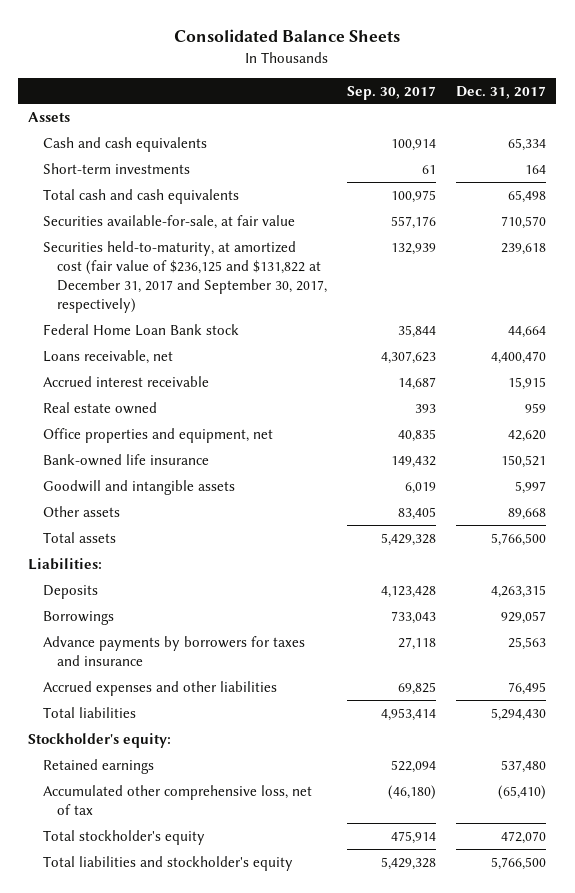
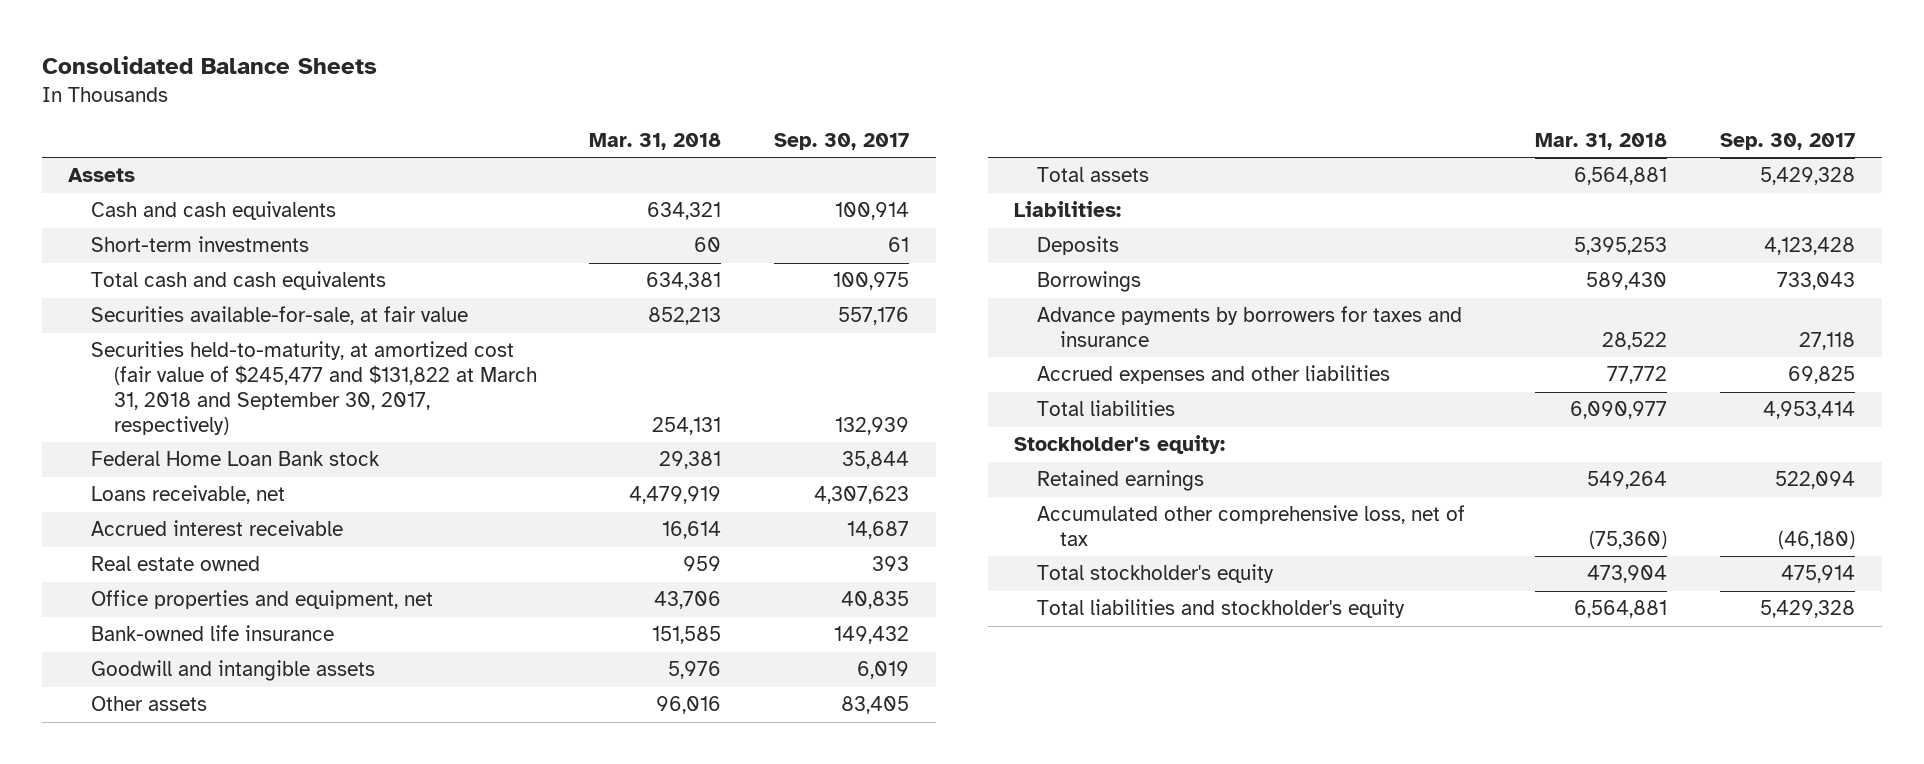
[456,85,547,99] Dec. 31, 2017 -> none
none -> [589,133,722,151] Mar. 31, 2018
[42,240,328,314] Securities held-to-maturity, at amortized cost (fair value of $236,125 and $131,822 at December 31, 2017 and September 30, 2017, respectively) -> [90,341,537,435] Securities held-to-maturity, at amortized cost (fair value of $245,477 and $131,822 at March 31, 2018 and September 30, 2017, respectively)

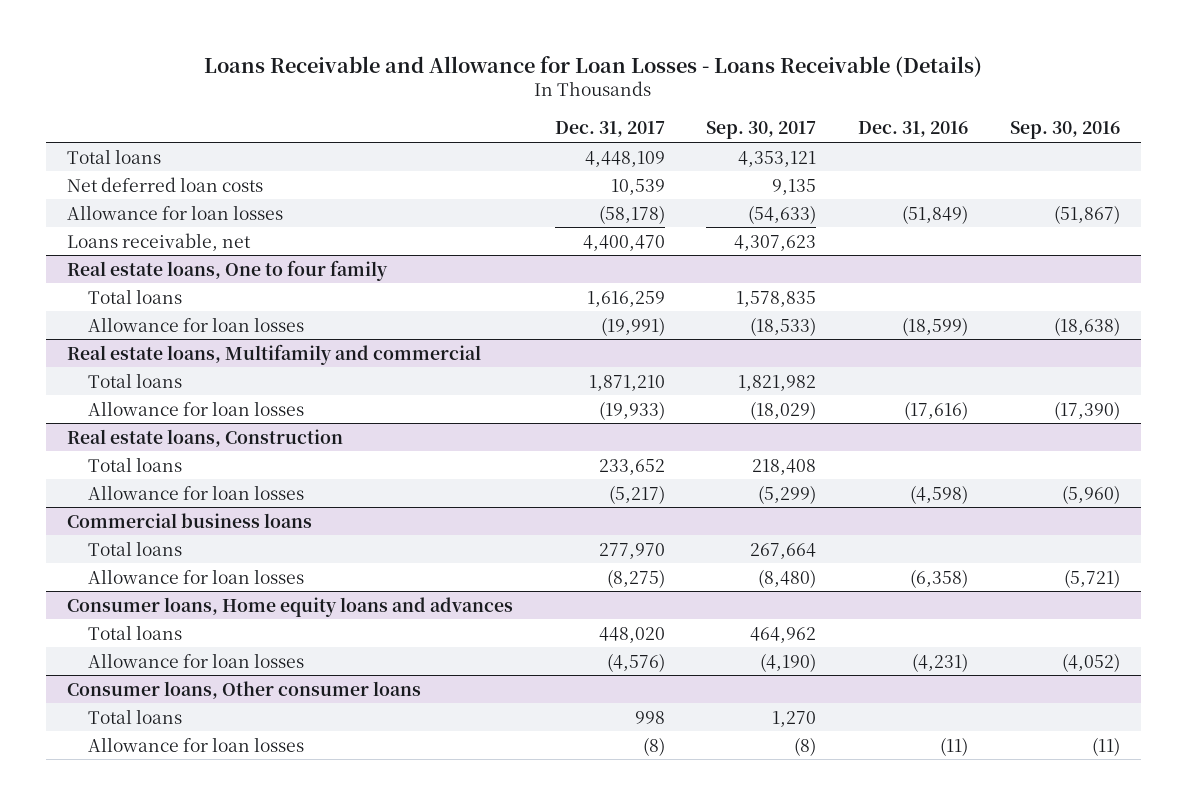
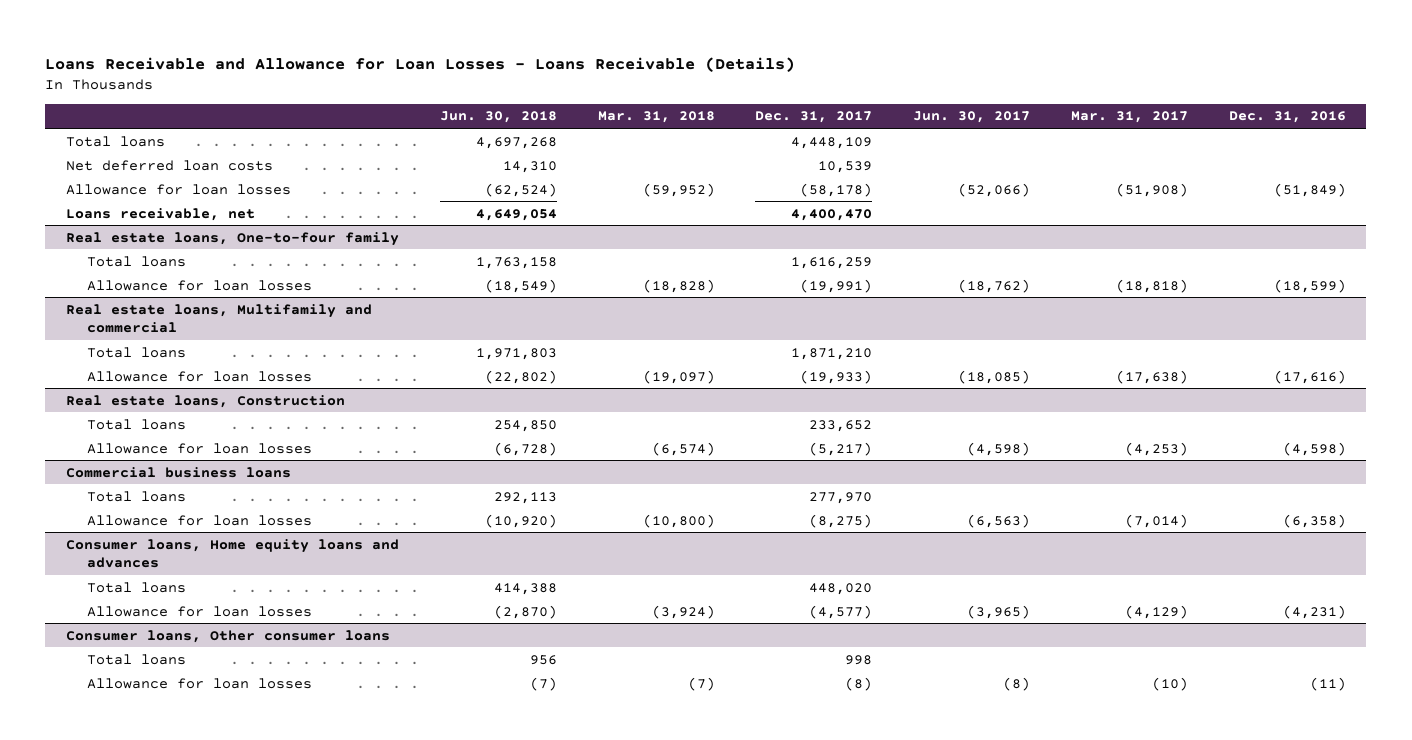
[706,121,817,140] Sep. 30, 2017 -> none
[1009,121,1120,140] Sep. 30, 2016 -> none
none -> [439,111,557,124] Jun. 30, 2018
none -> [597,111,715,124] Mar. 31, 2018
none -> [913,111,1031,124] Jun. 30, 2017
none -> [1071,111,1189,124] Mar. 31, 2017
[66,259,388,281] Real estate loans, One to four family -> [65,231,399,246] Real estate loans, One-to-four family
[606,652,665,672] (4,576) -> [809,604,873,619] (4,577)

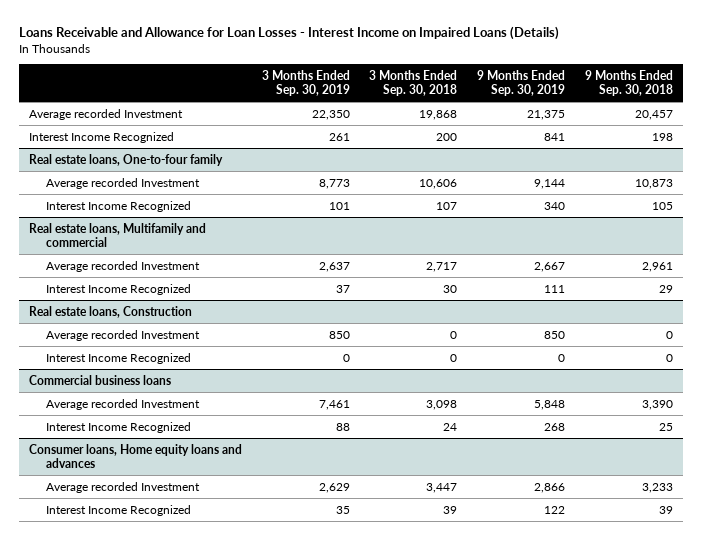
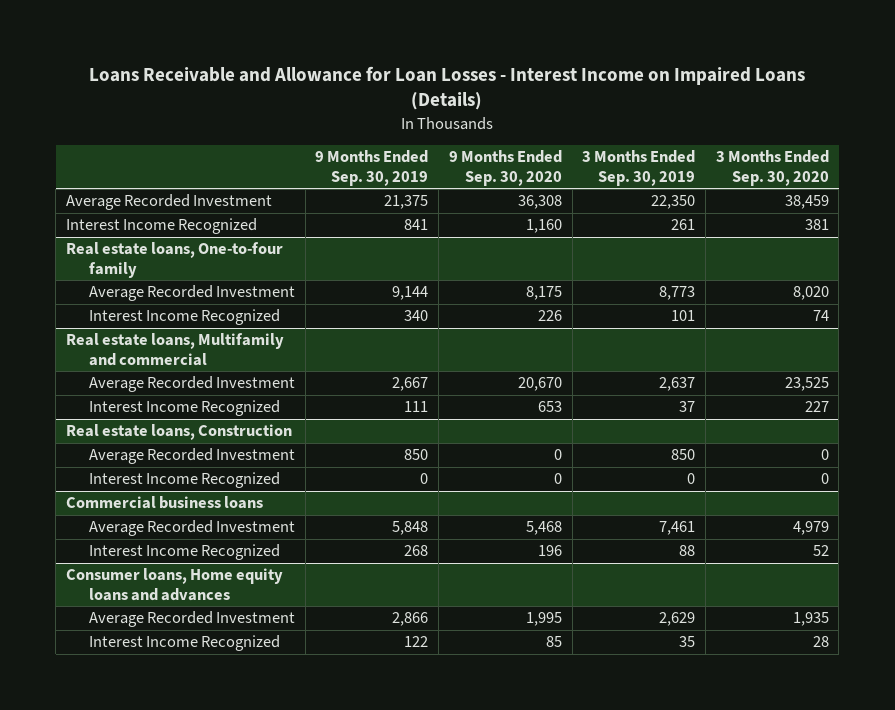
[369,69,458,97] 3 Months Ended Sep. 30, 2018 -> none
[584,69,673,97] 9 Months Ended Sep. 30, 2018 -> none
none -> [448,150,562,186] 9 Months Ended Sep. 30, 2020
none -> [715,150,829,186] 3 Months Ended Sep. 30, 2020
[29,108,184,120] Average recorded Investment -> [65,194,272,211] Average Recorded Investment
[45,177,200,189] Average recorded Investment -> [89,285,296,302] Average Recorded Investment
[45,260,200,272] Average recorded Investment -> [89,376,296,393] Average Recorded Investment
[45,329,200,341] Average recorded Investment -> [89,448,296,465] Average Recorded Investment
[45,398,200,410] Average recorded Investment -> [89,520,296,537] Average Recorded Investment
[45,481,200,493] Average recorded Investment -> [89,611,296,628] Average Recorded Investment

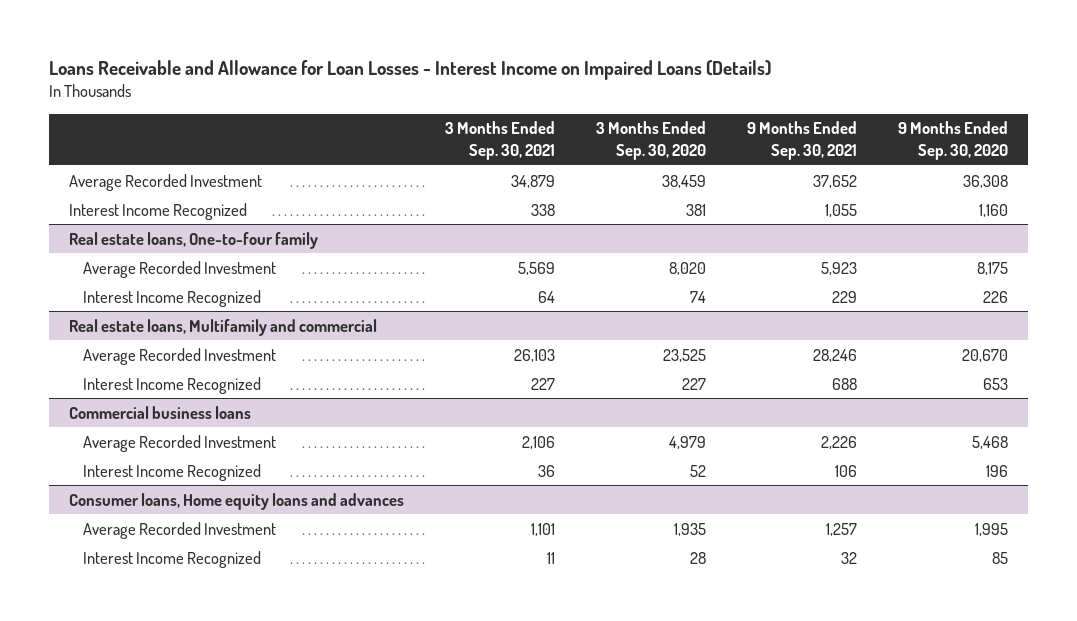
[315,150,429,186] 9 Months Ended Sep. 30, 2019 -> none
[582,150,696,186] 3 Months Ended Sep. 30, 2019 -> none
none -> [445,121,556,160] 3 Months Ended Sep. 30, 2021
none -> [746,121,857,160] 9 Months Ended Sep. 30, 2021
[65,424,292,441] Real estate loans, Construction -> none
[89,448,296,465] Average Recorded Investment -> none
[89,472,281,489] Interest Income Recognized -> none

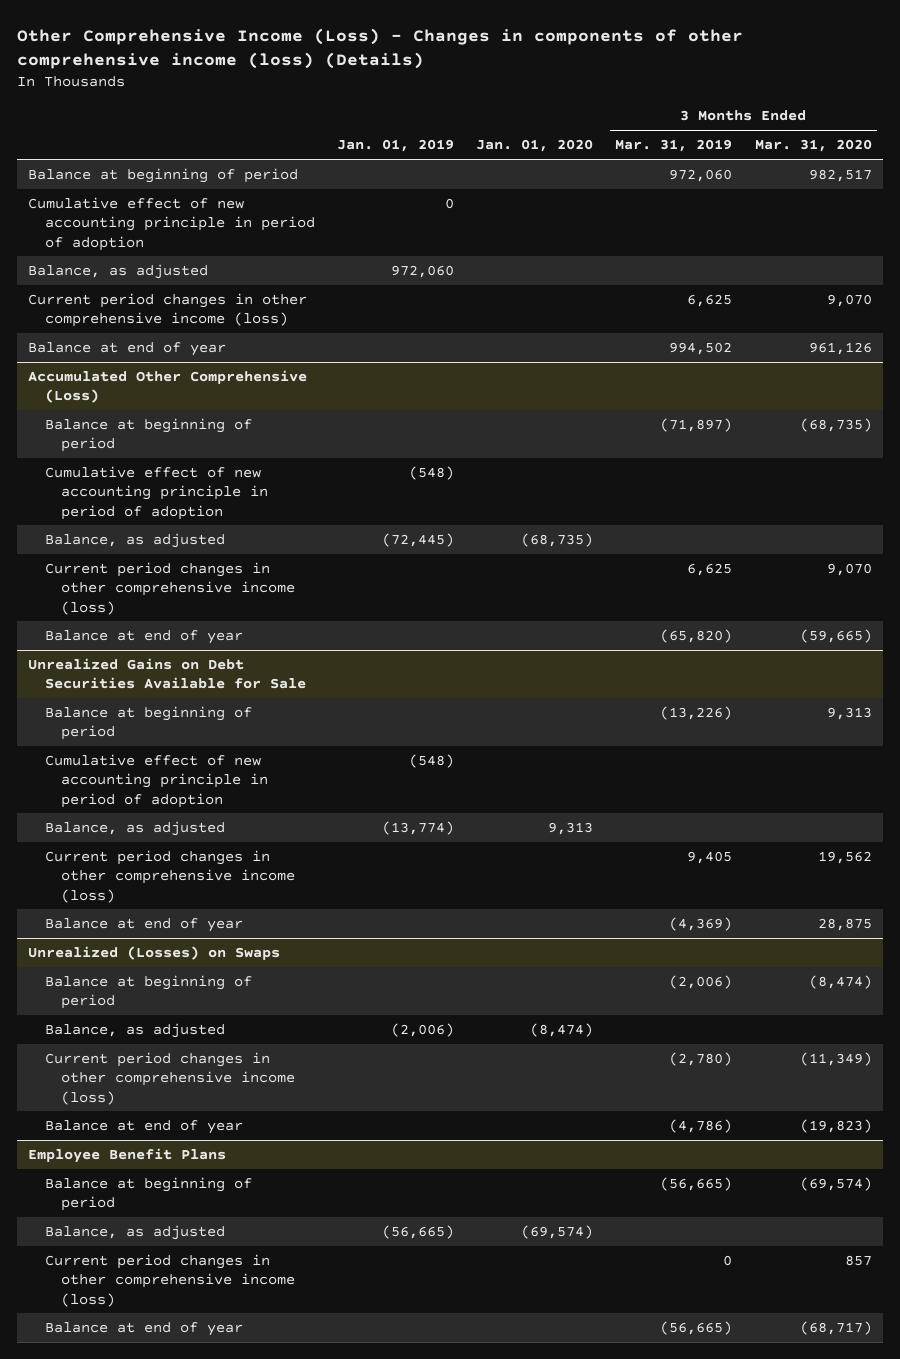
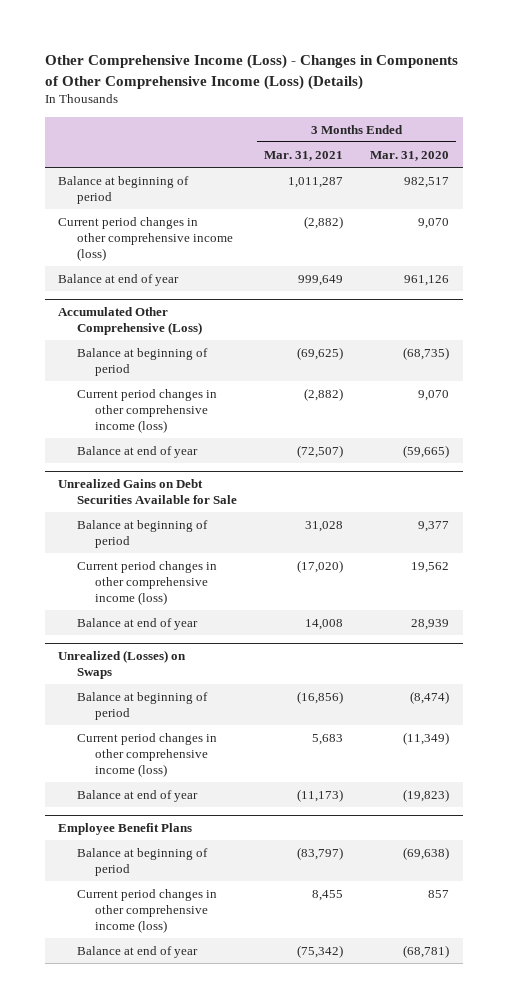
[16,27,743,70] Other Comprehensive Income (Loss) - Changes in components of other comprehensive income (loss) (Details) -> [44,54,458,90] Other Comprehensive Income (Loss) - Changes in Components of Other Comprehensive Income (Loss) (Details)
[336,139,454,153] Jan. 01, 2019 -> none
[476,139,594,153] Jan. 01, 2020 -> none
[615,139,733,153] Mar. 31, 2019 -> none
none -> [263,150,343,161] Mar. 31, 2021
[28,197,315,251] Cumulative effect of new accounting principle in period of adoption -> none
[28,264,209,280] Balance, as adjusted -> none
[44,466,268,520] Cumulative effect of new accounting principle in period of adoption -> none
[44,533,225,549] Balance, as adjusted -> none
[44,754,268,808] Cumulative effect of new accounting principle in period of adoption -> none
[44,821,225,837] Balance, as adjusted -> none
[826,707,872,721] 9,313 -> [418,520,450,532] 9,377
[817,918,872,932] 28,875 -> [411,618,450,630] 28,939
[44,1023,225,1039] Balance, as adjusted -> none
[44,1225,225,1241] Balance, as adjusted -> none
[799,1177,872,1192] (69,574) -> [403,846,450,860] (69,638)
[799,1321,872,1336] (68,717) -> [403,944,450,958] (68,781)

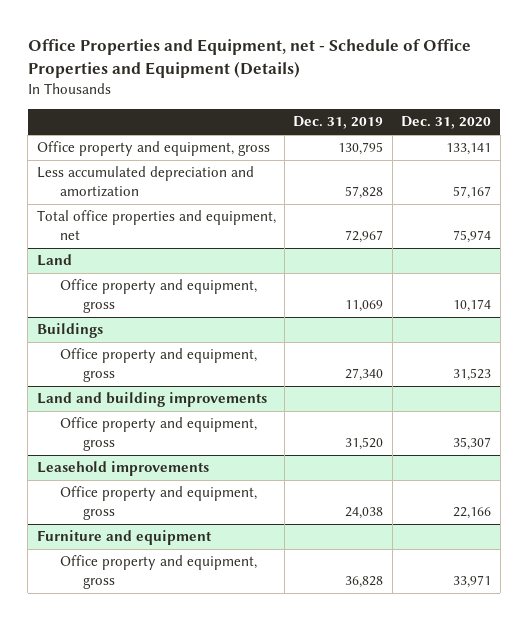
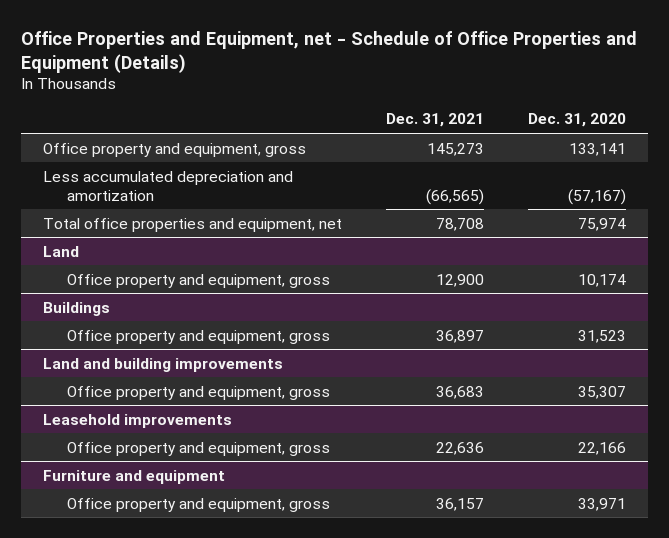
[293,116,384,130] Dec. 31, 2019 -> none
none -> [386,113,485,128] Dec. 31, 2021
[453,186,492,200] 57,167 -> [568,188,627,205] (57,167)

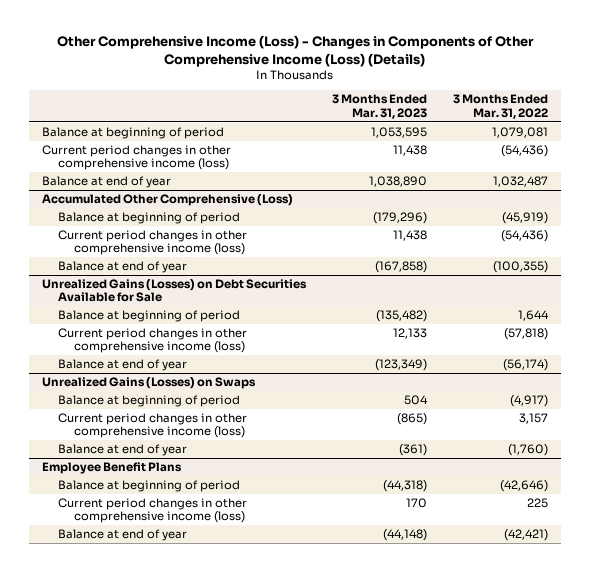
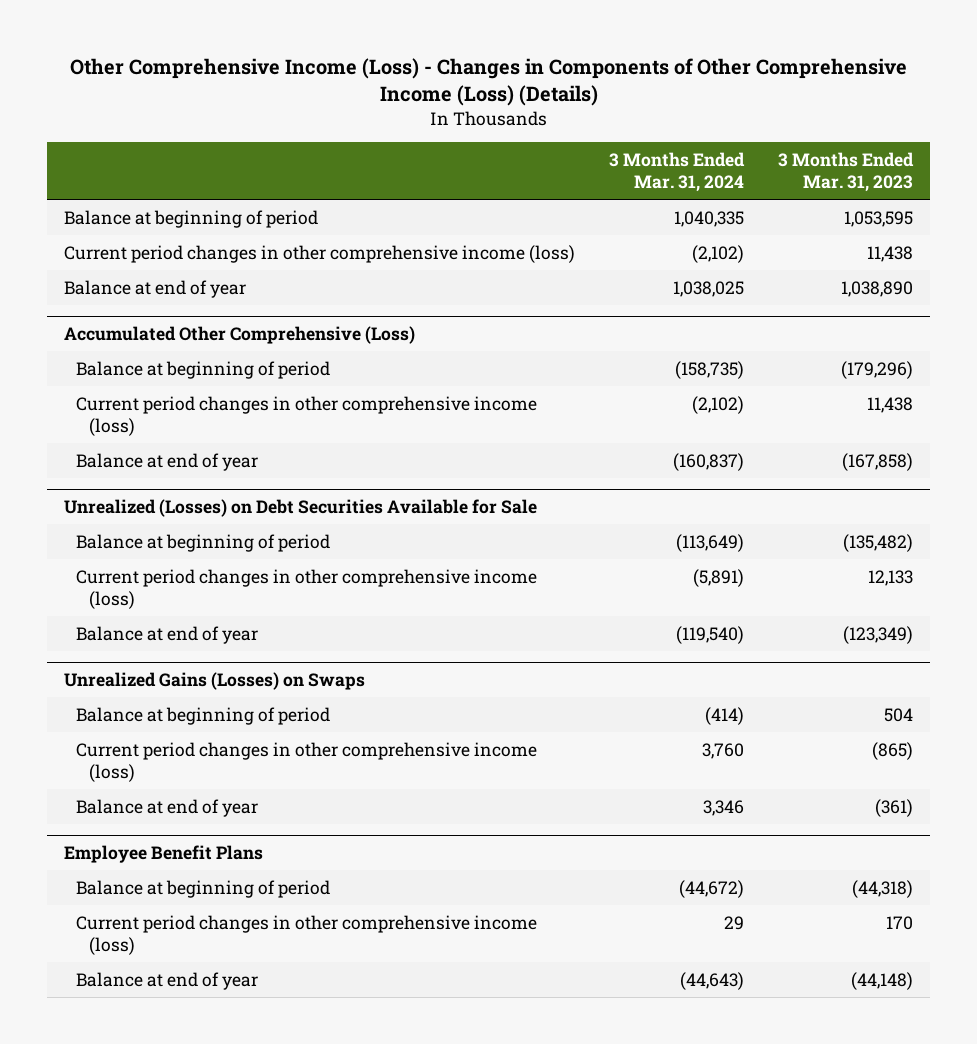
[452,94,548,119] 3 Months Ended Mar. 31, 2022 -> none
none -> [609,151,746,193] 3 Months Ended Mar. 31, 2024
[41,278,307,303] Unrealized Gains (Losses) on Debt Securities Available for Sale -> [63,498,537,517] Unrealized (Losses) on Debt Securities Available for Sale

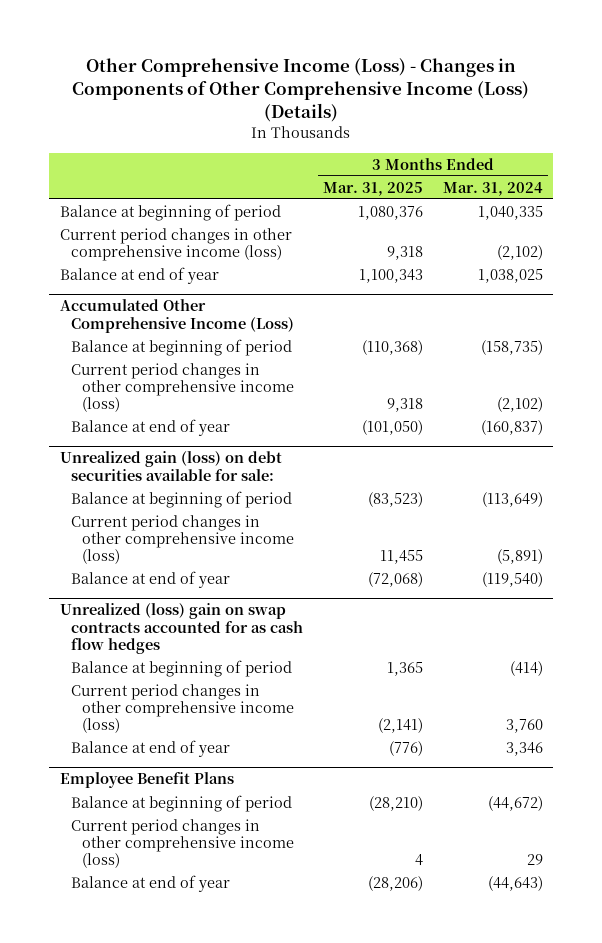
[778,151,915,193] 3 Months Ended Mar. 31, 2023 -> none
none -> [322,181,423,196] Mar. 31, 2025
[63,325,415,344] Accumulated Other Comprehensive (Loss) -> [59,299,294,333] Accumulated Other Comprehensive Income (Loss)
[63,498,537,517] Unrealized (Losses) on Debt Securities Available for Sale -> [59,451,282,481] Unrealized gain (loss) on debt securities available for sale:
[63,671,365,690] Unrealized Gains (Losses) on Swaps -> [59,603,303,654] Unrealized (loss) gain on swap contracts accounted for as cash flow hedges

